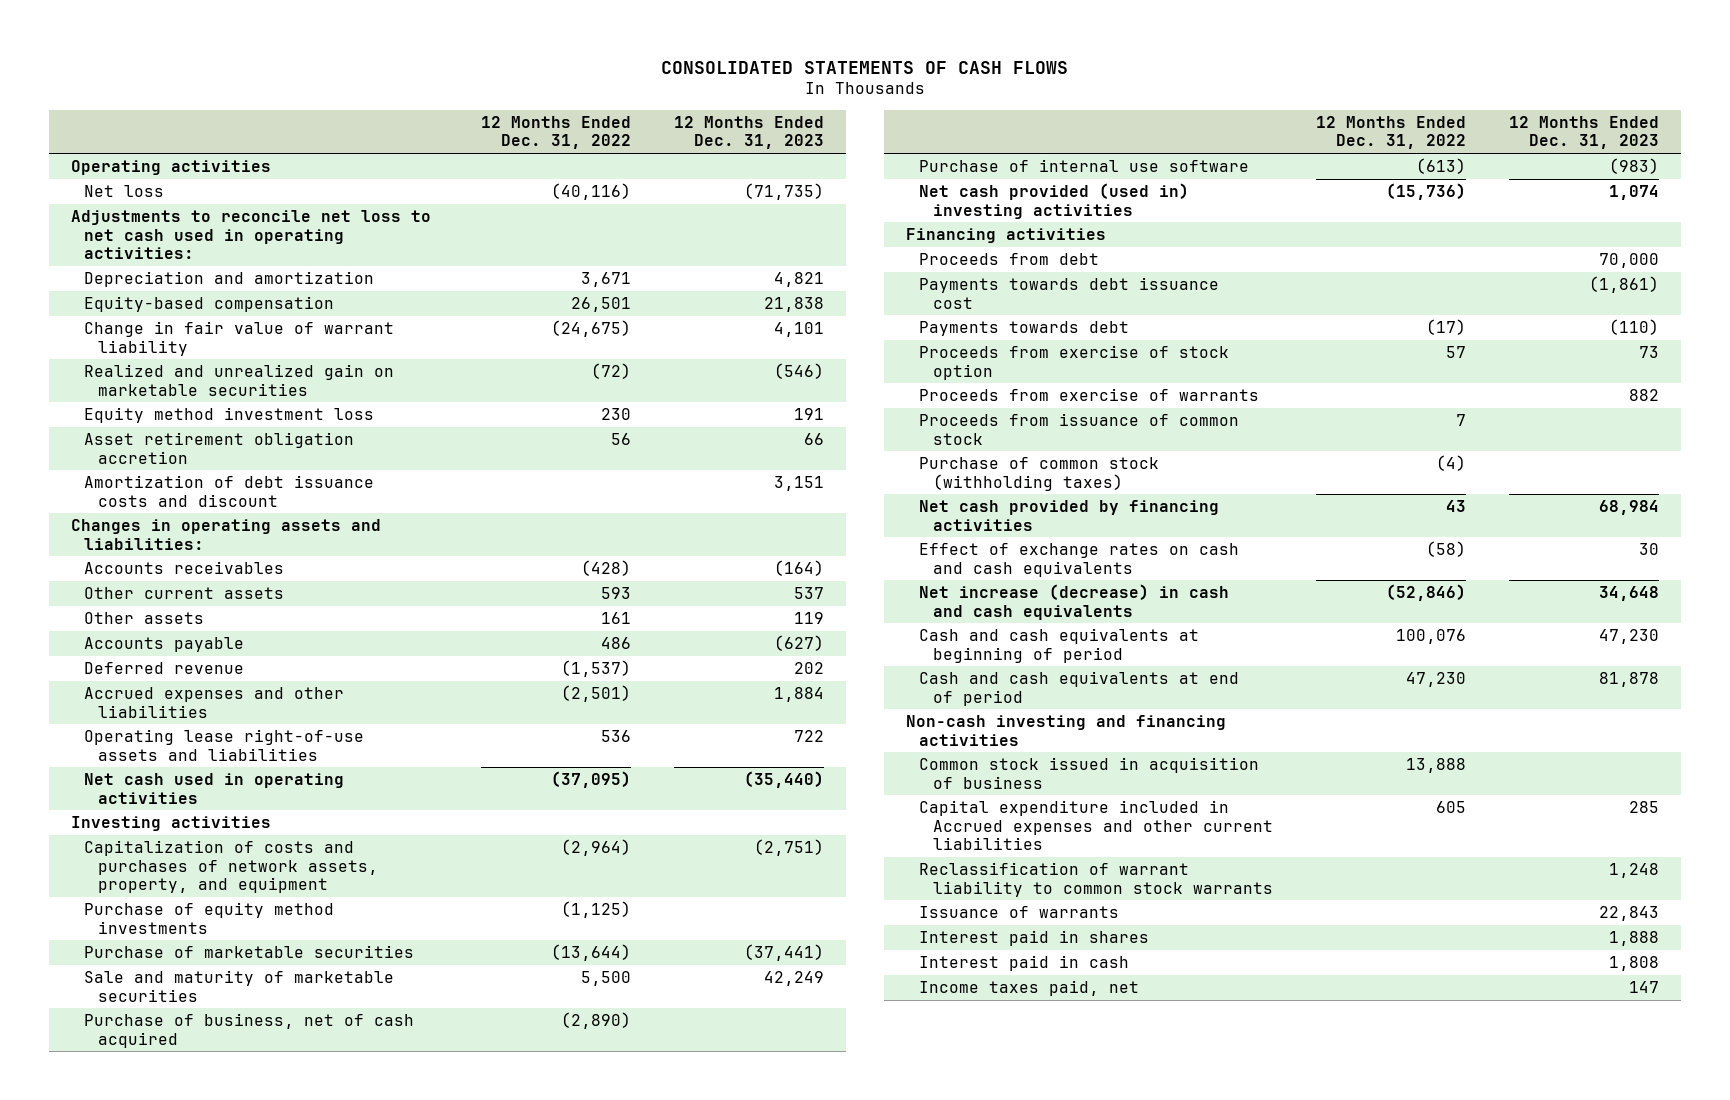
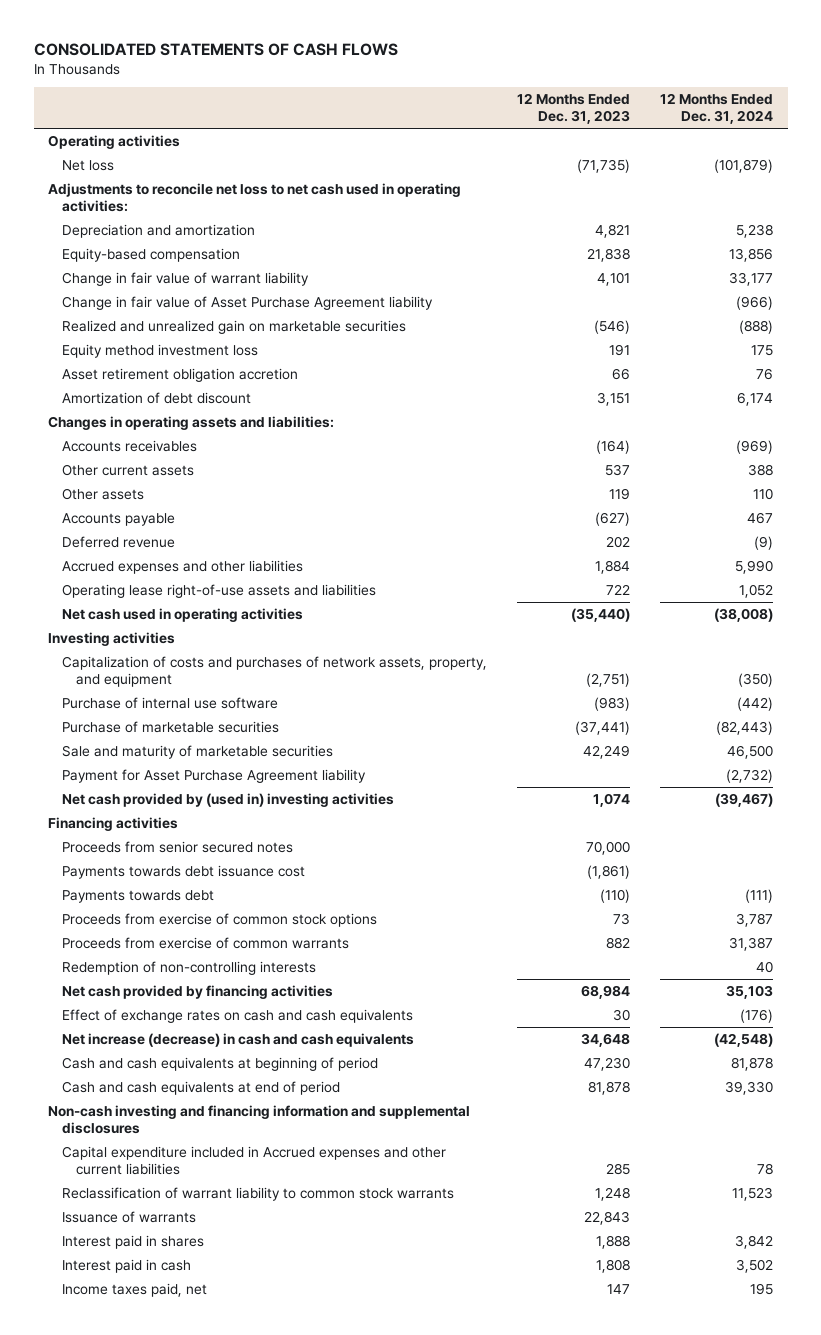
[480,116,631,150] 12 Months Ended Dec. 31, 2022 -> none
none -> [659,93,773,125] 12 Months Ended Dec. 31, 2024
none -> [62,295,434,310] Change in fair value of Asset Purchase Agreement liability
[84,475,375,507] Amortization of debt issuance costs and discount -> [62,391,252,404] Amortization of debt discount
[84,902,335,934] Purchase of equity method investments -> none
[919,159,1250,173] Purchase of internal use software -> [62,696,279,709] Purchase of internal use software
[84,1013,415,1048] Purchase of business, net of cash acquired -> none
none -> [62,768,367,783] Payment for Asset Purchase Agreement liability
[919,183,1190,219] Net cash provided (used in) investing activities -> [62,792,395,807] Net cash provided by (used in) investing activities
[919,253,1100,266] Proceeds from debt -> none
none -> [62,840,294,853] Proceeds from senior secured notes
[919,413,1240,445] Proceeds from issuance of common stock -> none
[919,457,1160,491] Purchase of common stock (withholding taxes) -> none
[919,345,1230,380] Proceeds from exercise of stock option -> [62,912,378,927] Proceeds from exercise of common stock options
[919,388,1260,402] Proceeds from exercise of warrants -> [62,936,350,949] Proceeds from exercise of common warrants
none -> [62,960,317,975] Redemption of non-controlling interests
[919,757,1260,789] Common stock issued in acquisition of business -> none
[906,715,1227,746] Non-cash investing and financing activities -> [48,1104,471,1135] Non-cash investing and financing information and supplemental disclosures

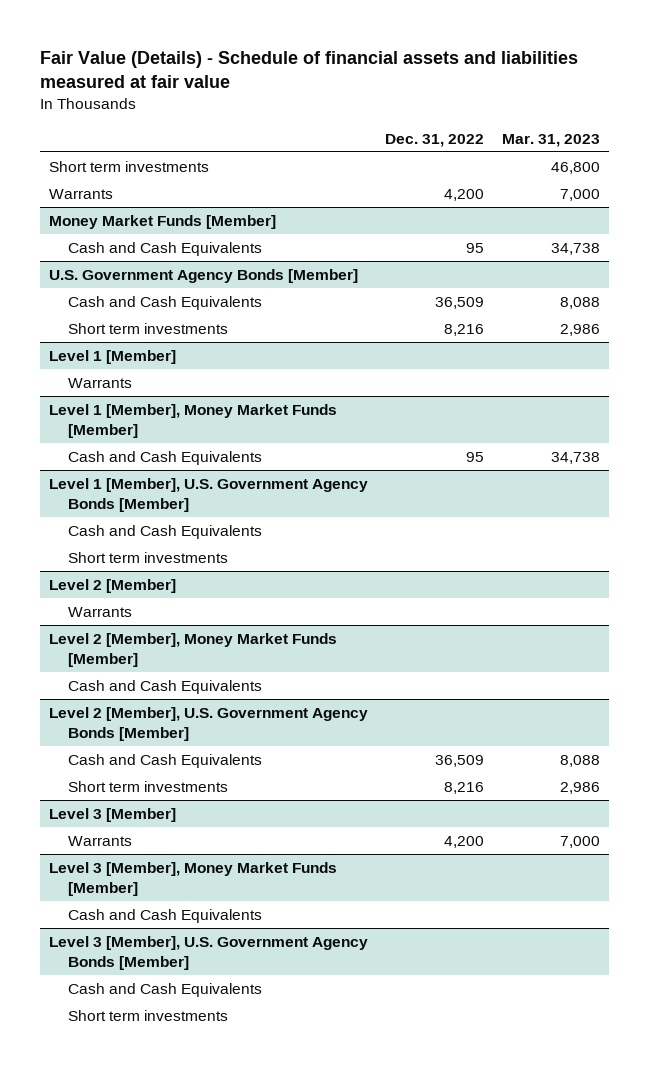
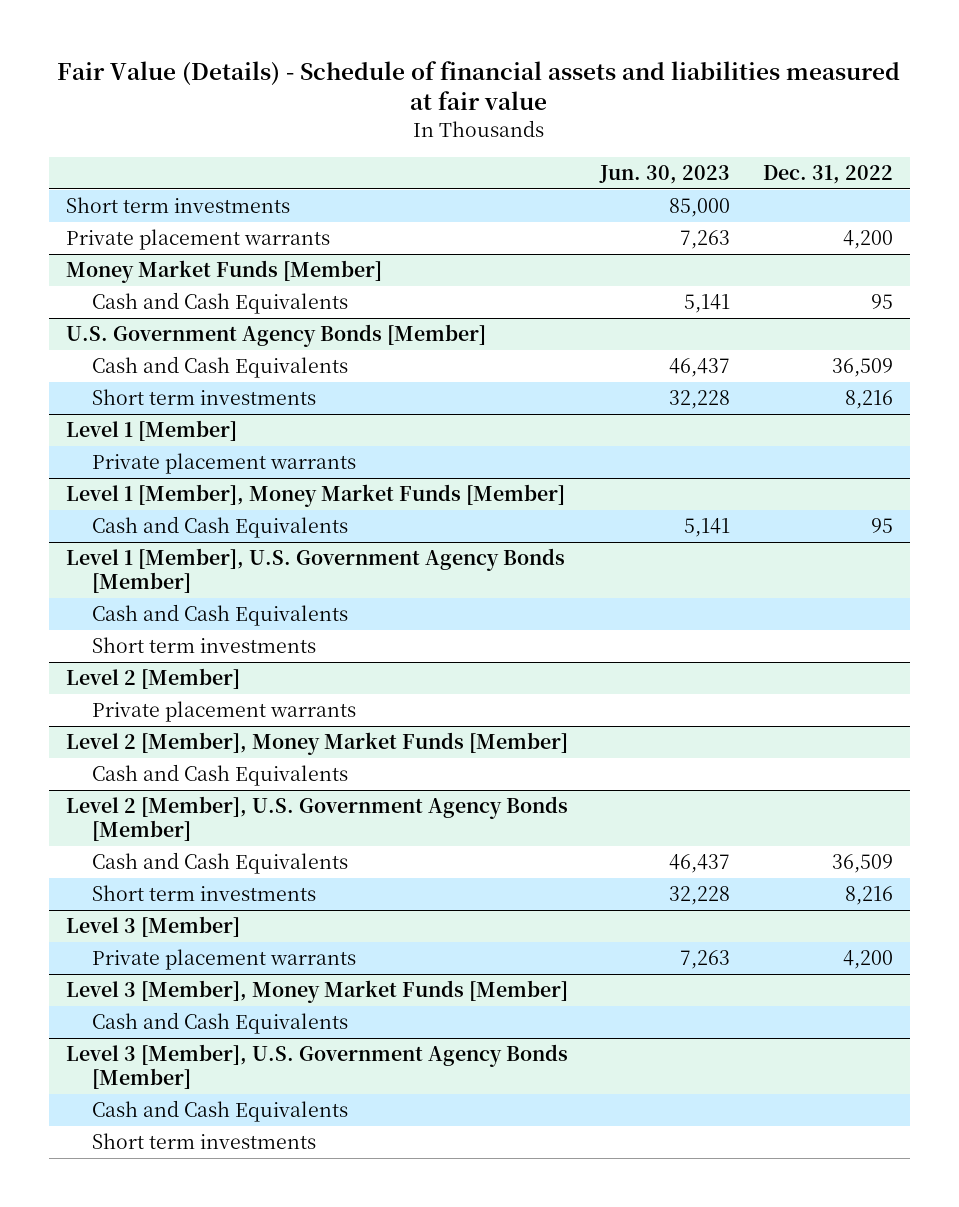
[502,133,601,147] Mar. 31, 2023 -> none
none -> [599,165,731,185] Jun. 30, 2023
[48,188,113,199] Warrants -> none
none -> [65,229,330,251] Private placement warrants
[67,377,132,388] Warrants -> none
none -> [92,453,357,475] Private placement warrants
[67,606,132,617] Warrants -> none
none -> [92,701,357,723] Private placement warrants
[67,835,132,846] Warrants -> none
none -> [92,949,357,971] Private placement warrants

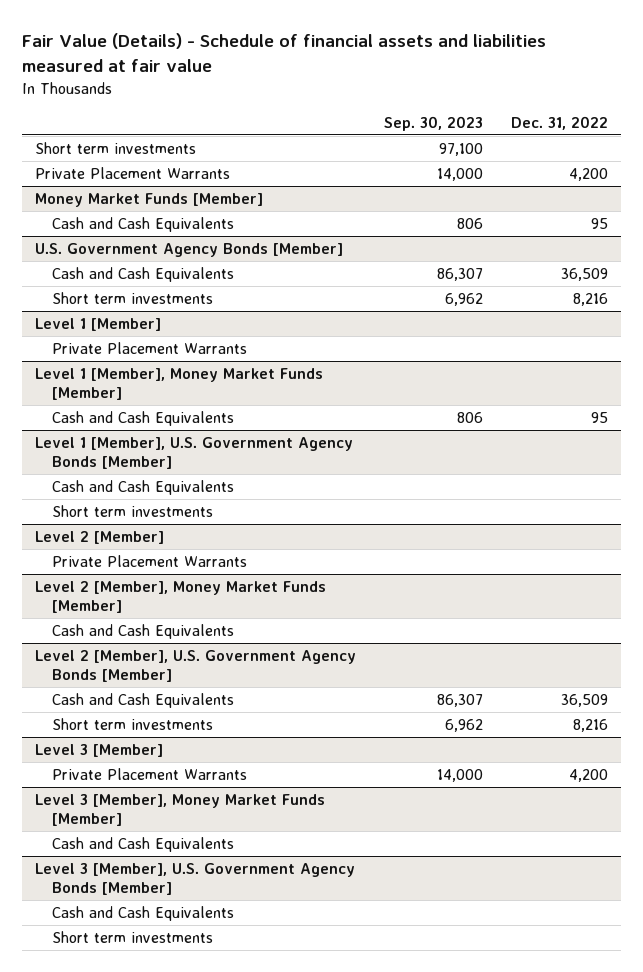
[599,165,731,185] Jun. 30, 2023 -> none
none -> [383,116,483,132] Sep. 30, 2023
[65,229,330,251] Private placement warrants -> [35,166,231,179] Private Placement Warrants
[92,453,357,475] Private placement warrants -> [51,341,247,354] Private Placement Warrants
[92,701,357,723] Private placement warrants -> [51,554,247,567] Private Placement Warrants
[92,949,357,971] Private placement warrants -> [51,767,247,780] Private Placement Warrants

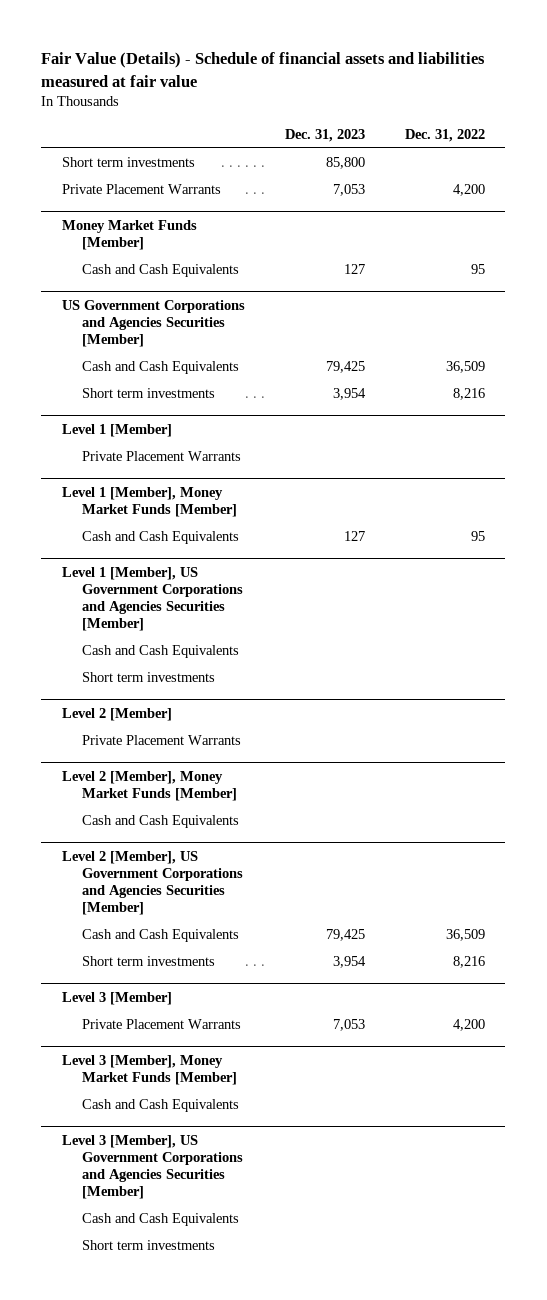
[383,116,483,132] Sep. 30, 2023 -> none
none -> [284,129,365,143] Dec. 31, 2023
[35,242,344,257] U.S. Government Agency Bonds [Member] -> [61,299,245,348] US Government Corporations and Agencies Securities [Member]
[35,436,354,469] Level 1 [Member], U.S. Government Agency Bonds [Member] -> none
none -> [61,566,244,632] Level 1 [Member], US Government Corporations and Agencies Securities [Member]
[35,649,357,682] Level 2 [Member], U.S. Government Agency Bonds [Member] -> none
none -> [61,850,244,916] Level 2 [Member], US Government Corporations and Agencies Securities [Member]
[35,862,356,895] Level 3 [Member], U.S. Government Agency Bonds [Member] -> none
none -> [61,1134,244,1200] Level 3 [Member], US Government Corporations and Agencies Securities [Member]

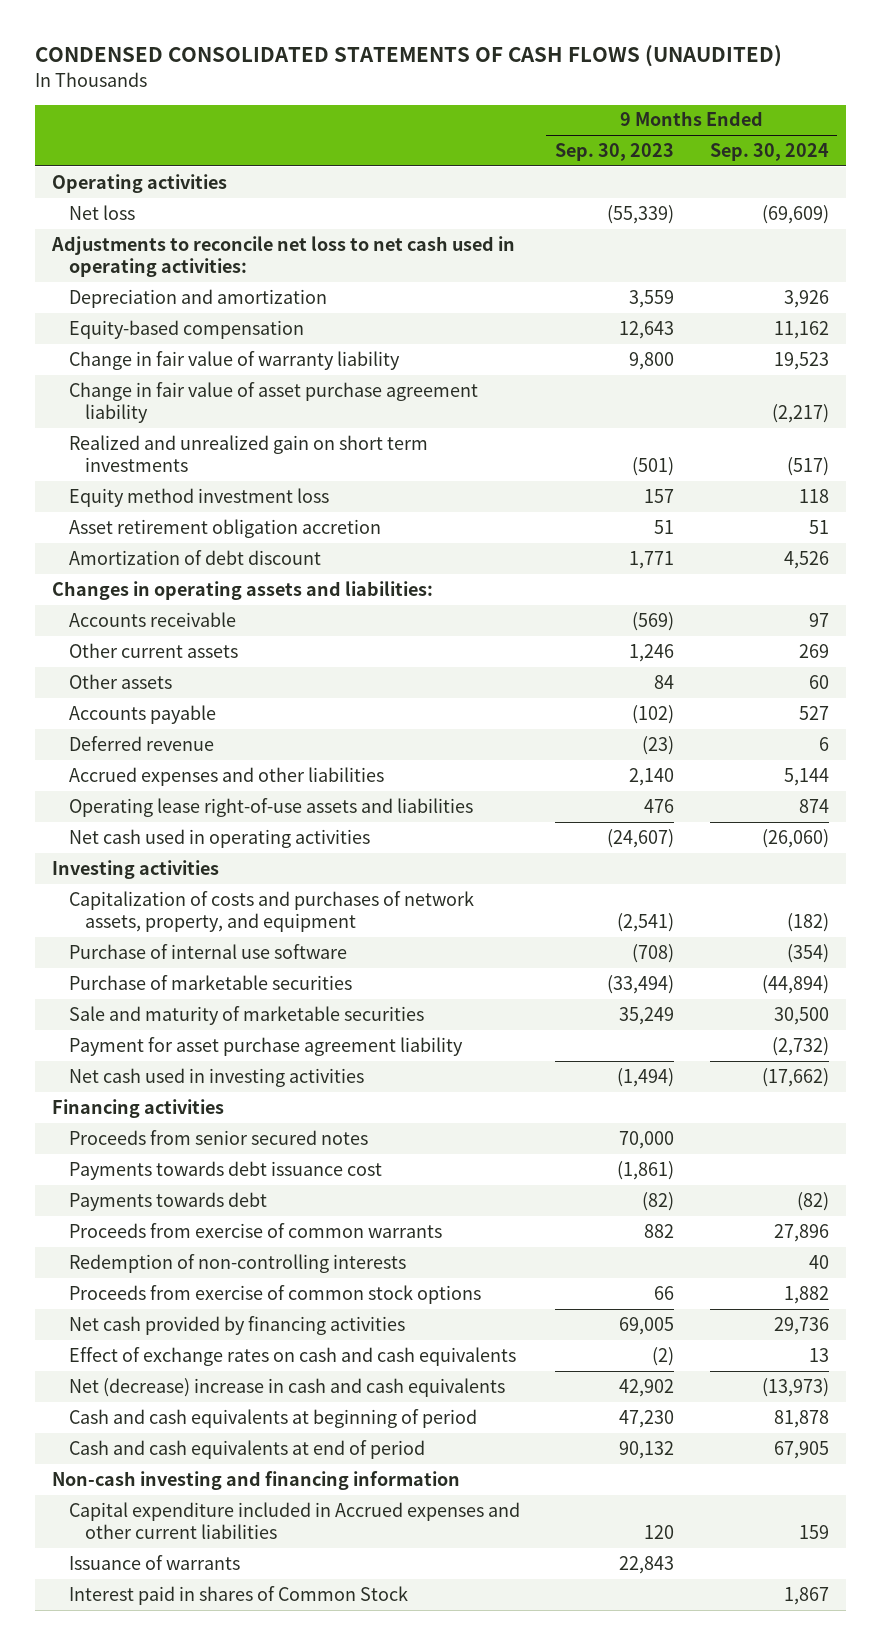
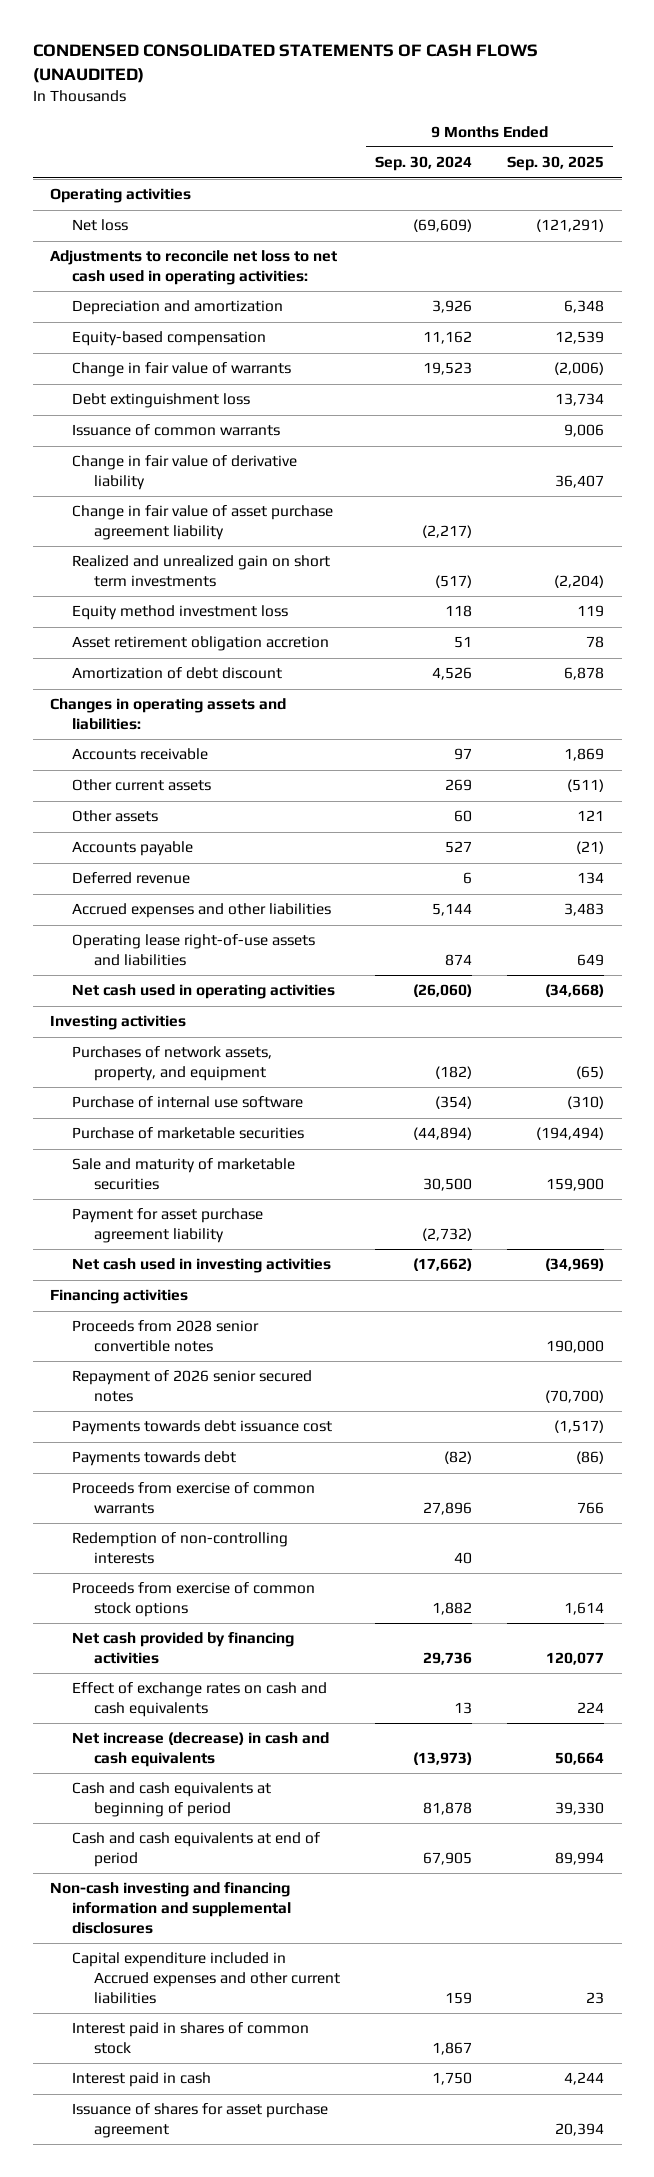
[555,143,675,162] Sep. 30, 2023 -> none
none -> [507,156,605,172] Sep. 30, 2025
[68,350,400,370] Change in fair value of warranty liability -> [72,362,292,378] Change in fair value of warrants
none -> [72,393,251,409] Debt extinguishment loss
none -> [72,424,281,437] Issuance of common warrants
none -> [72,455,298,490] Change in fair value of derivative liability
[68,890,474,932] Capitalization of costs and purchases of network assets, property, and equipment -> [72,1046,273,1081] Purchases of network assets, property, and equipment
[68,1129,368,1145] Proceeds from senior secured notes -> [72,1320,260,1352] Proceeds from 2028 senior convertible notes
none -> [72,1370,313,1402] Repayment of 2026 senior secured notes
[68,1377,505,1397] Net (decrease) increase in cash and cash equivalents -> [72,1732,330,1767] Net increase (decrease) in cash and cash equivalents
[52,1470,461,1490] Non-cash investing and financing information -> [50,1882,292,1934] Non-cash investing and financing information and supplemental disclosures
[68,1554,240,1570] Issuance of warrants -> none
[68,1585,408,1605] Interest paid in shares of Common Stock -> [72,2022,310,2054] Interest paid in shares of common stock
none -> [72,2072,212,2088] Interest paid in cash
none -> [72,2103,329,2138] Issuance of shares for asset purchase agreement

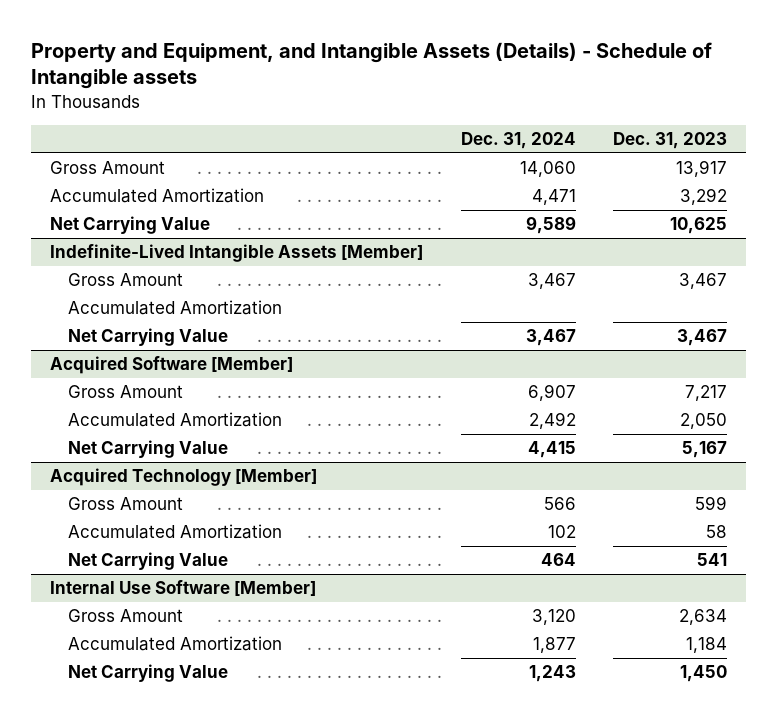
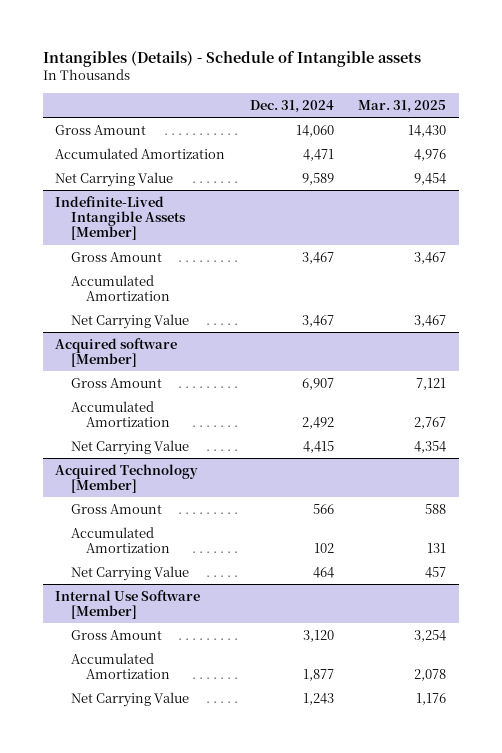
[30,41,712,90] Property and Equipment, and Intangible Assets (Details) - Schedule of Intangible assets -> [43,51,422,68] Intangibles (Details) - Schedule of Intangible assets
[613,132,728,150] Dec. 31, 2023 -> none
none -> [358,99,447,113] Mar. 31, 2025
[49,356,293,375] Acquired Software [Member] -> [55,337,178,368] Acquired software [Member]

